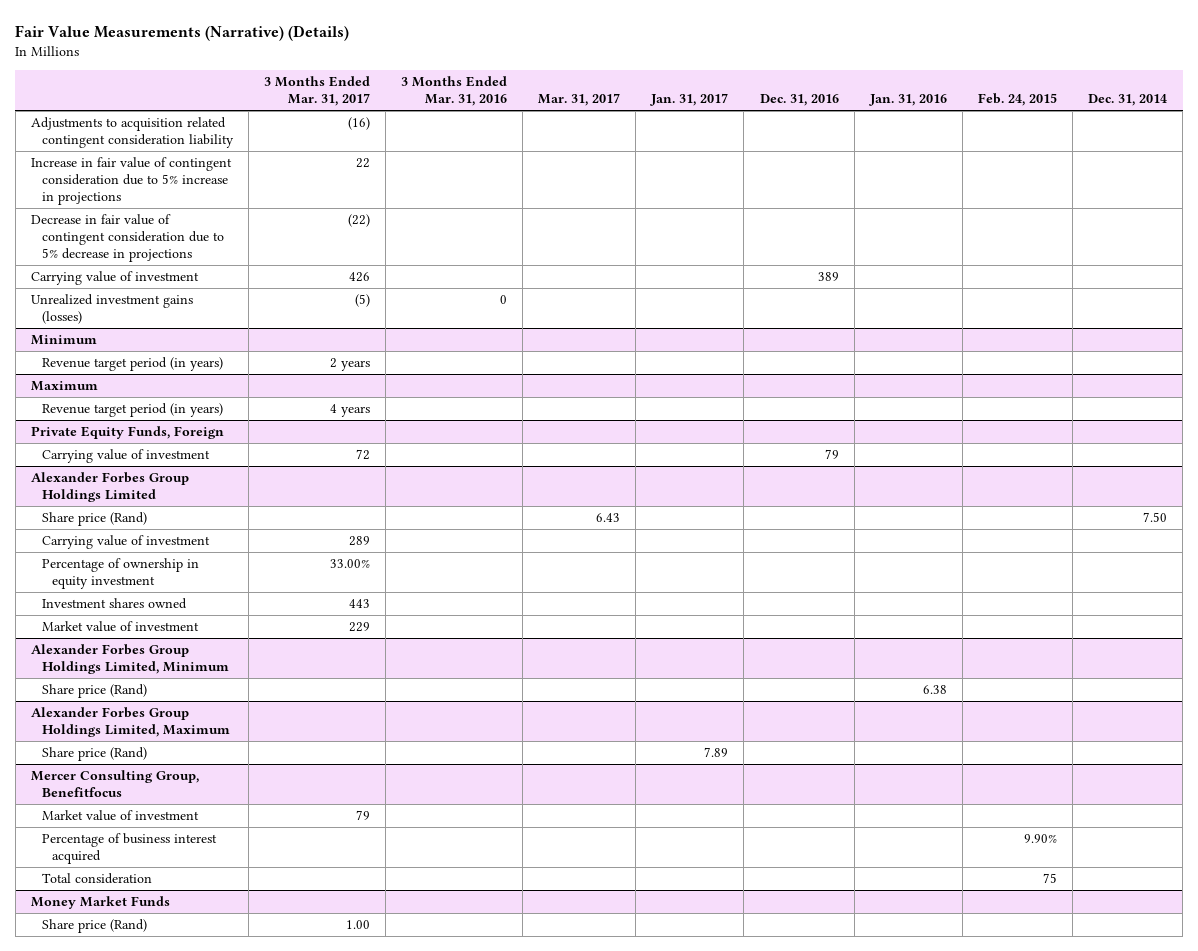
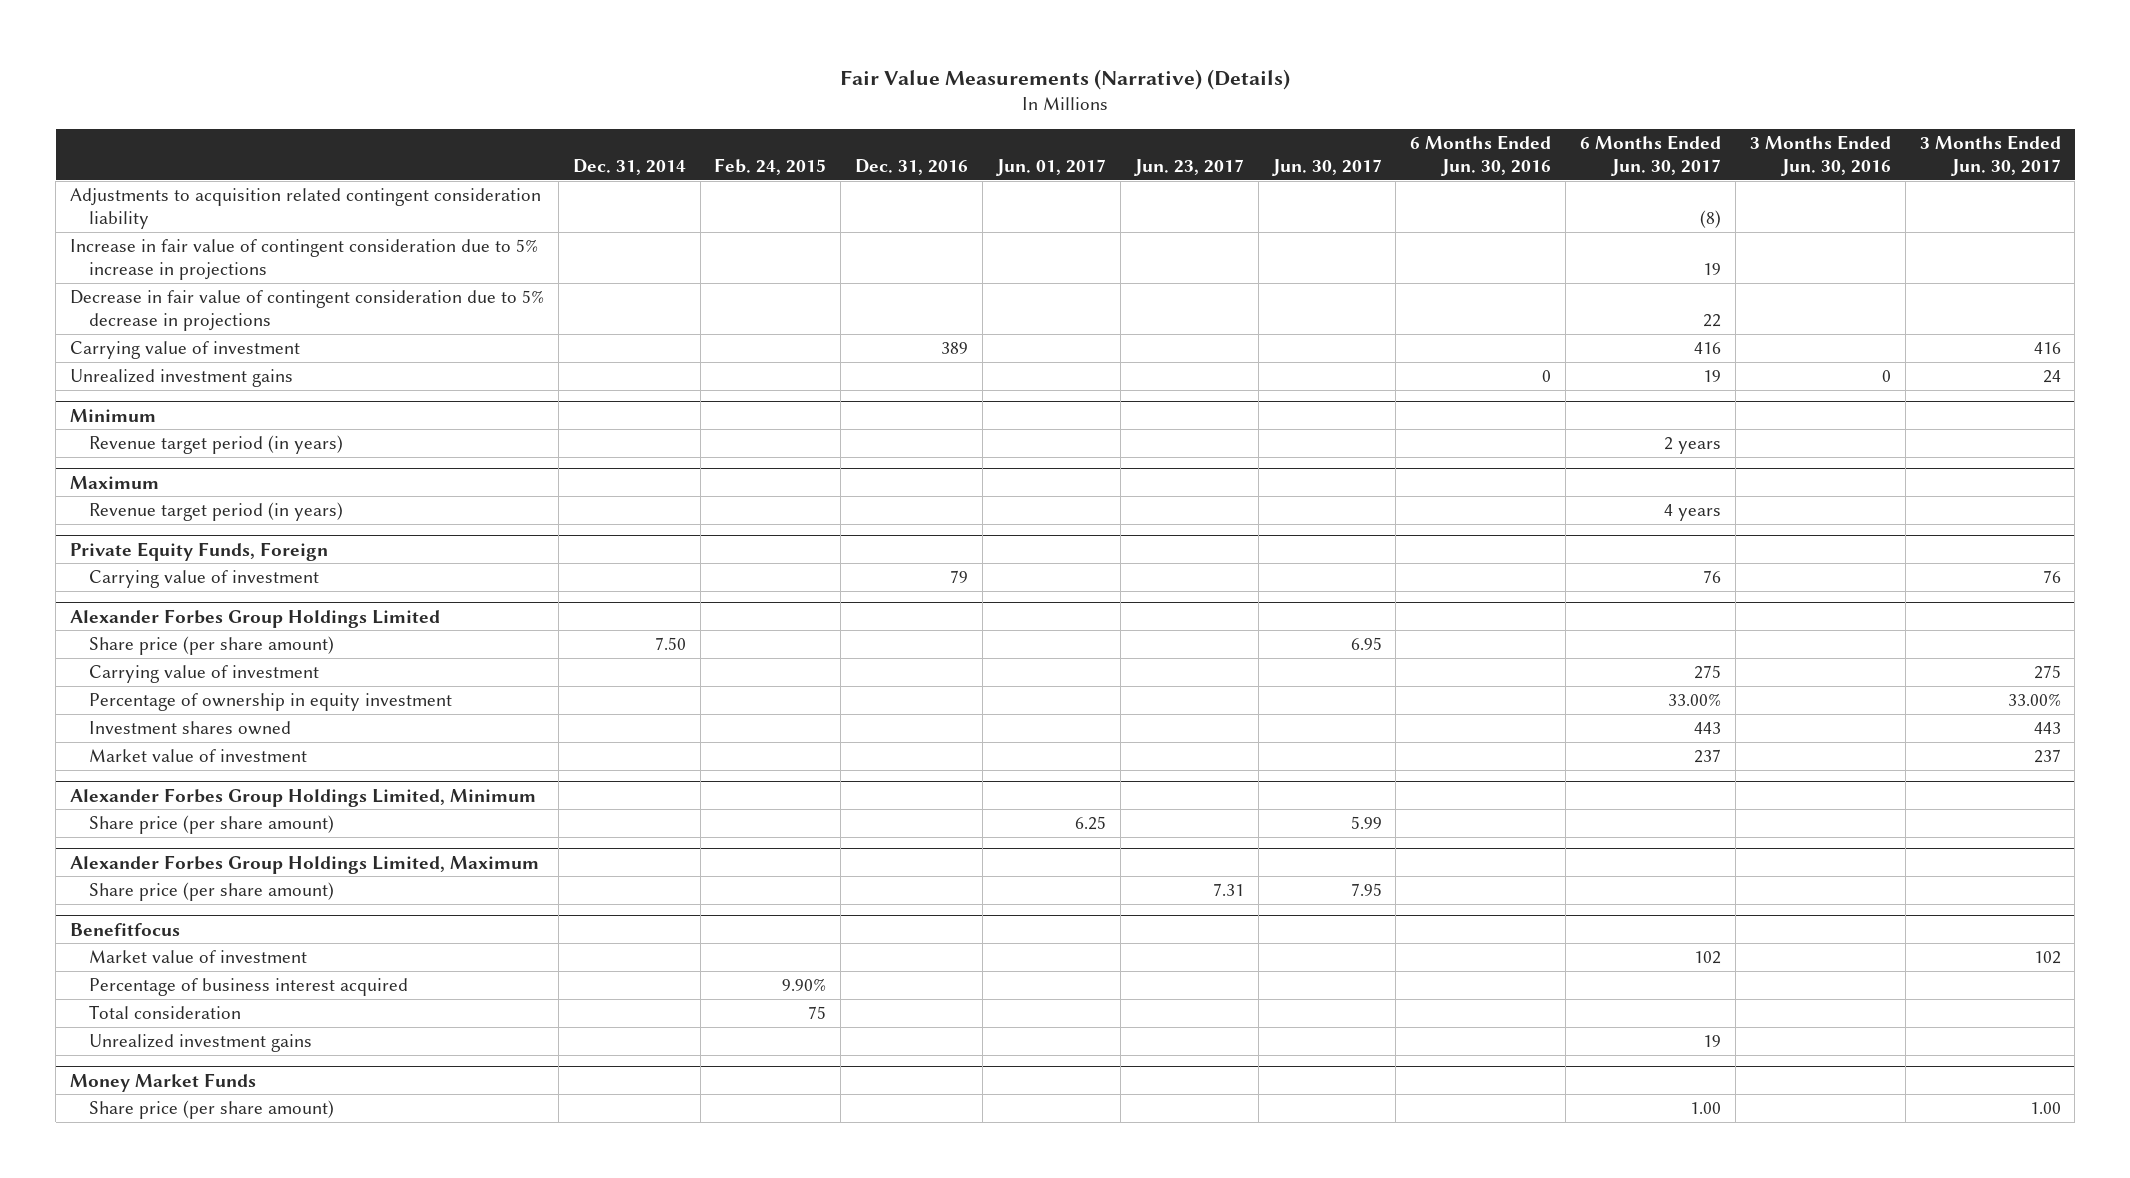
[263,76,370,107] 3 Months Ended Mar. 31, 2017 -> none
[400,76,507,107] 3 Months Ended Mar. 31, 2016 -> none
[538,93,621,107] Mar. 31, 2017 -> none
[650,93,729,107] Jan. 31, 2017 -> none
[868,94,947,107] Jan. 31, 2016 -> none
none -> [995,158,1106,176] Jun. 01, 2017
none -> [1133,158,1244,176] Jun. 23, 2017
none -> [1271,158,1382,176] Jun. 30, 2017
none -> [1410,134,1552,176] 6 Months Ended Jun. 30, 2016
none -> [1580,134,1722,176] 6 Months Ended Jun. 30, 2017
none -> [1749,134,1891,176] 3 Months Ended Jun. 30, 2016
none -> [1919,134,2061,176] 3 Months Ended Jun. 30, 2017
[30,294,193,325] Unrealized investment gains (losses) -> [69,369,293,388] Unrealized investment gains
[41,512,147,527] Share price (Rand) -> [88,636,334,656] Share price (per share amount)
[41,684,147,699] Share price (Rand) -> [88,815,334,835] Share price (per share amount)
[41,747,147,762] Share price (Rand) -> [88,882,334,902] Share price (per share amount)
[30,770,199,798] Mercer Consulting Group, Benefitfocus -> [69,922,180,936] Benefitfocus
none -> [88,1034,312,1053] Unrealized investment gains
[41,919,147,934] Share price (Rand) -> [88,1100,334,1120] Share price (per share amount)

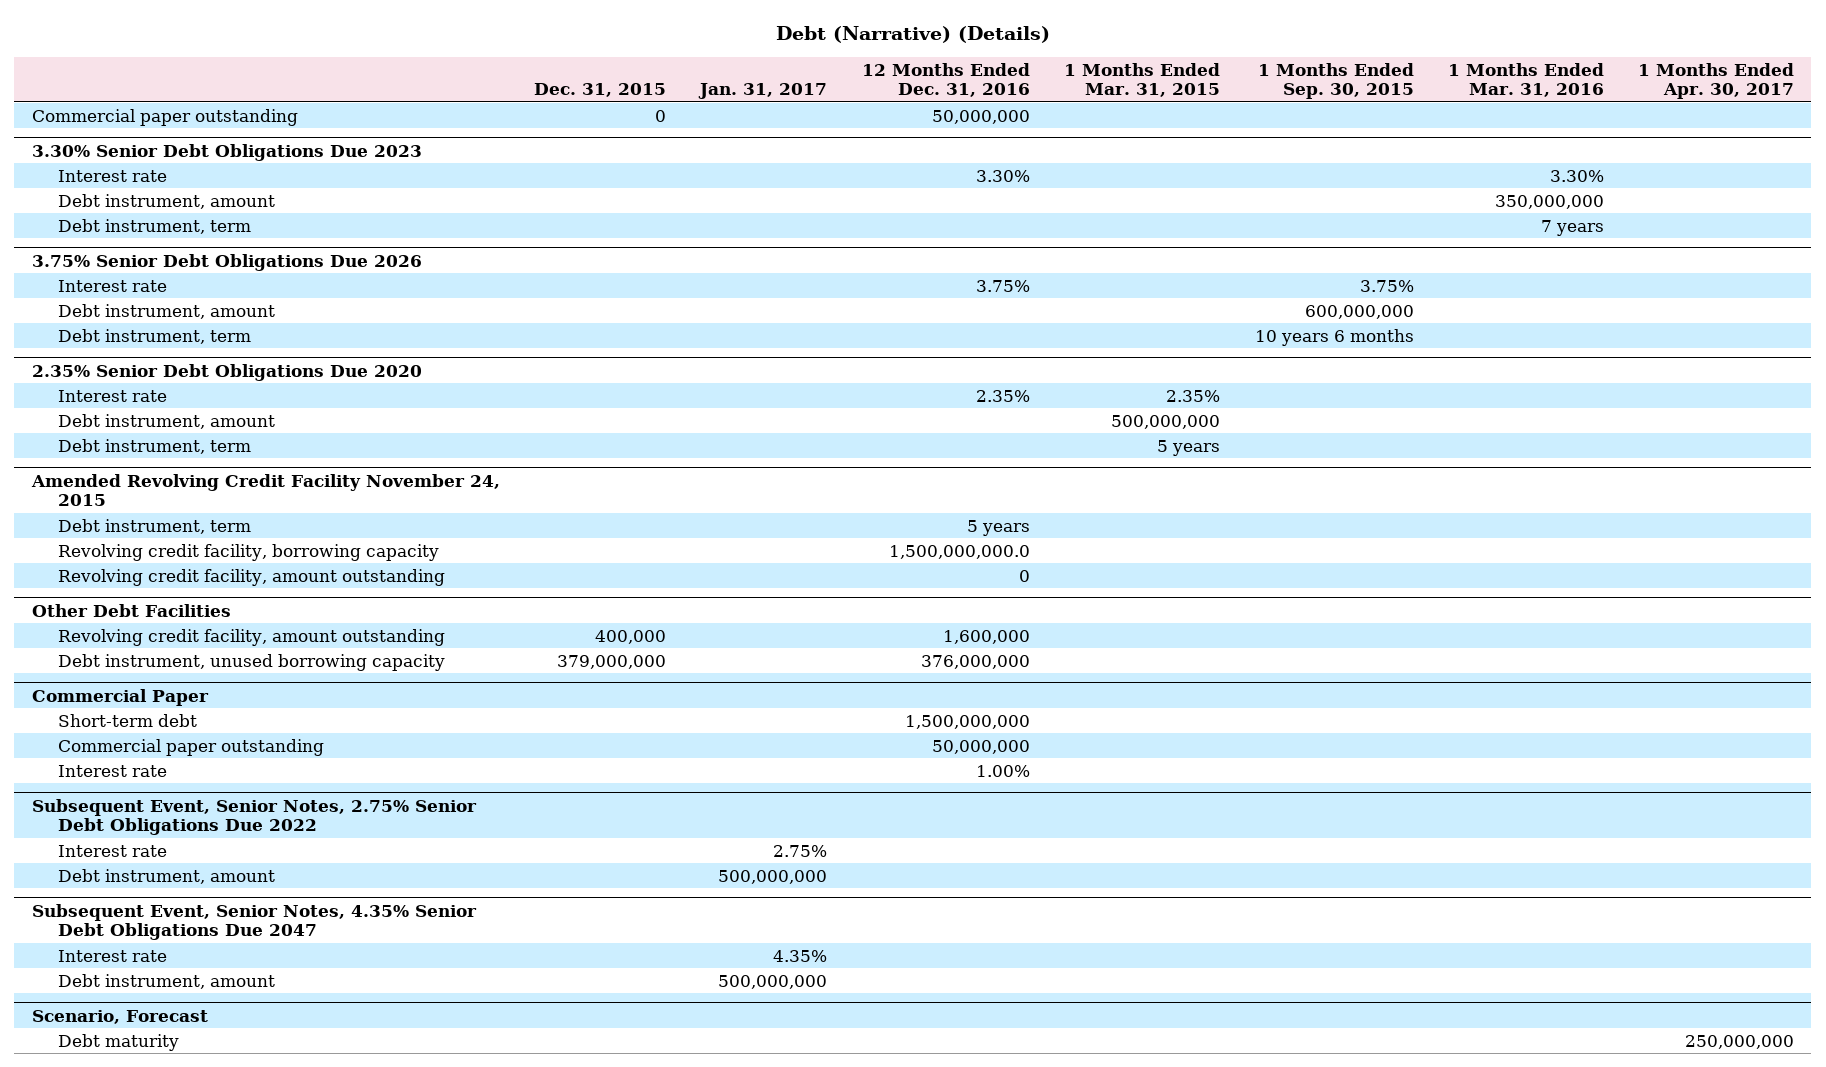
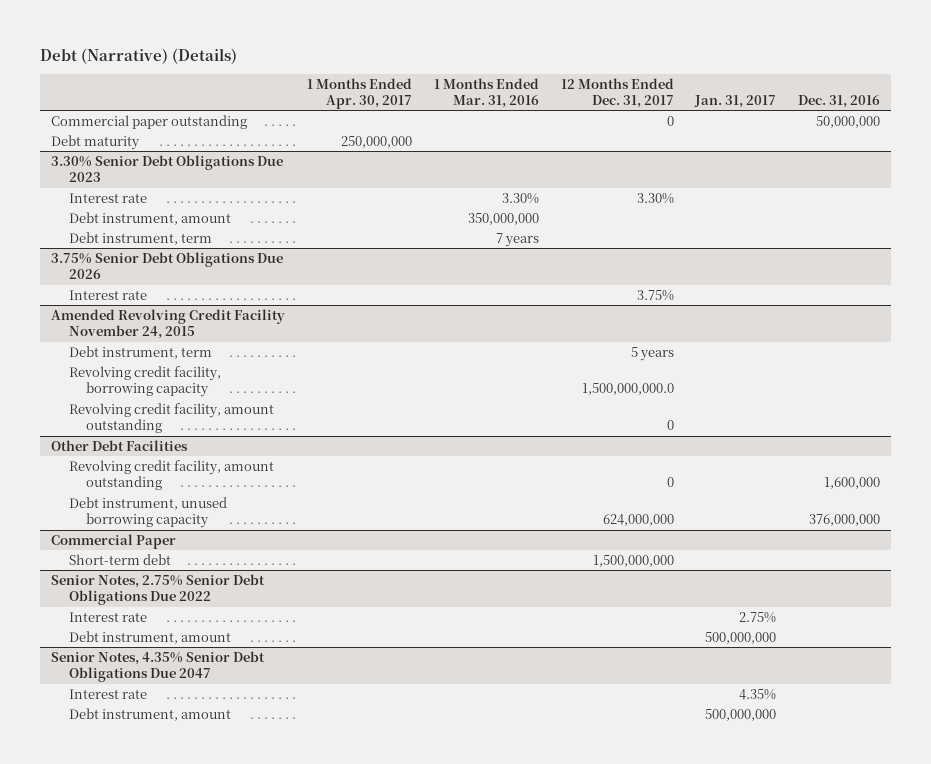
[534,83,667,98] Dec. 31, 2015 -> none
[861,62,1030,98] 12 Months Ended Dec. 31, 2016 -> none
[1064,62,1221,98] 1 Months Ended Mar. 31, 2015 -> none
[1257,62,1414,100] 1 Months Ended Sep. 30, 2015 -> none
none -> [560,77,674,108] 12 Months Ended Dec. 31, 2017
none -> [798,94,881,108] Dec. 31, 2016
none -> [51,134,141,150] Debt maturity
[57,303,275,319] Debt instrument, amount -> none
[57,328,251,344] Debt instrument, term -> none
[31,363,422,381] 2.35% Senior Debt Obligations Due 2020 -> none
[57,389,167,402] Interest rate -> none
[57,413,275,429] Debt instrument, amount -> none
[57,438,251,454] Debt instrument, term -> none
[57,738,324,756] Commercial paper outstanding -> none
[57,764,167,777] Interest rate -> none
[31,798,477,836] Subsequent Event, Senior Notes, 2.75% Senior Debt Obligations Due 2022 -> [51,573,266,606] Senior Notes, 2.75% Senior Debt Obligations Due 2022
[31,903,477,941] Subsequent Event, Senior Notes, 4.35% Senior Debt Obligations Due 2047 -> [51,650,266,683] Senior Notes, 4.35% Senior Debt Obligations Due 2047
[31,1009,208,1024] Scenario, Forecast -> none
[57,1033,179,1051] Debt maturity -> none

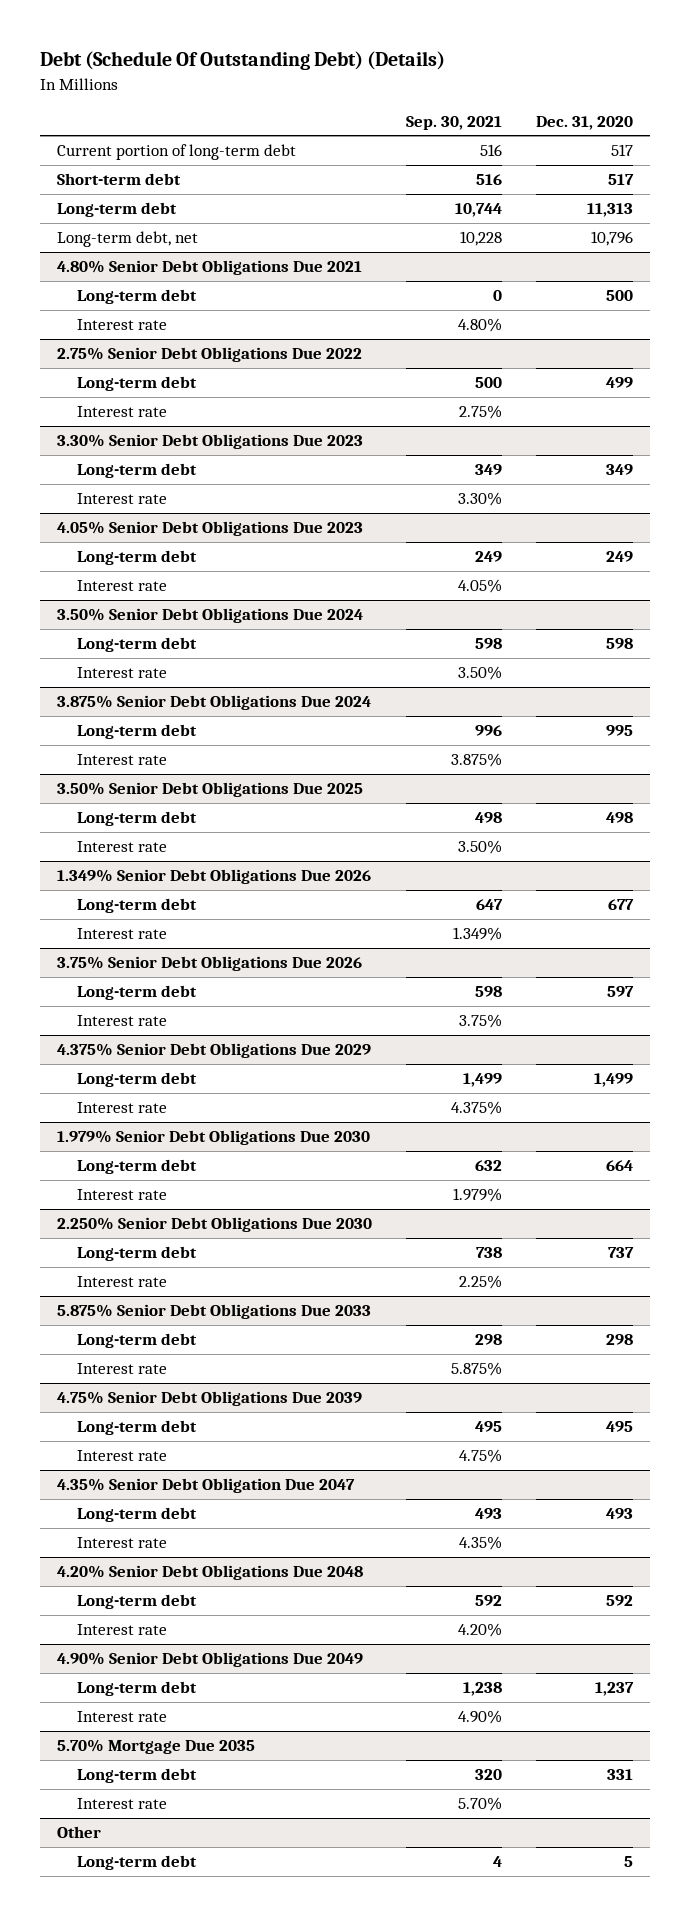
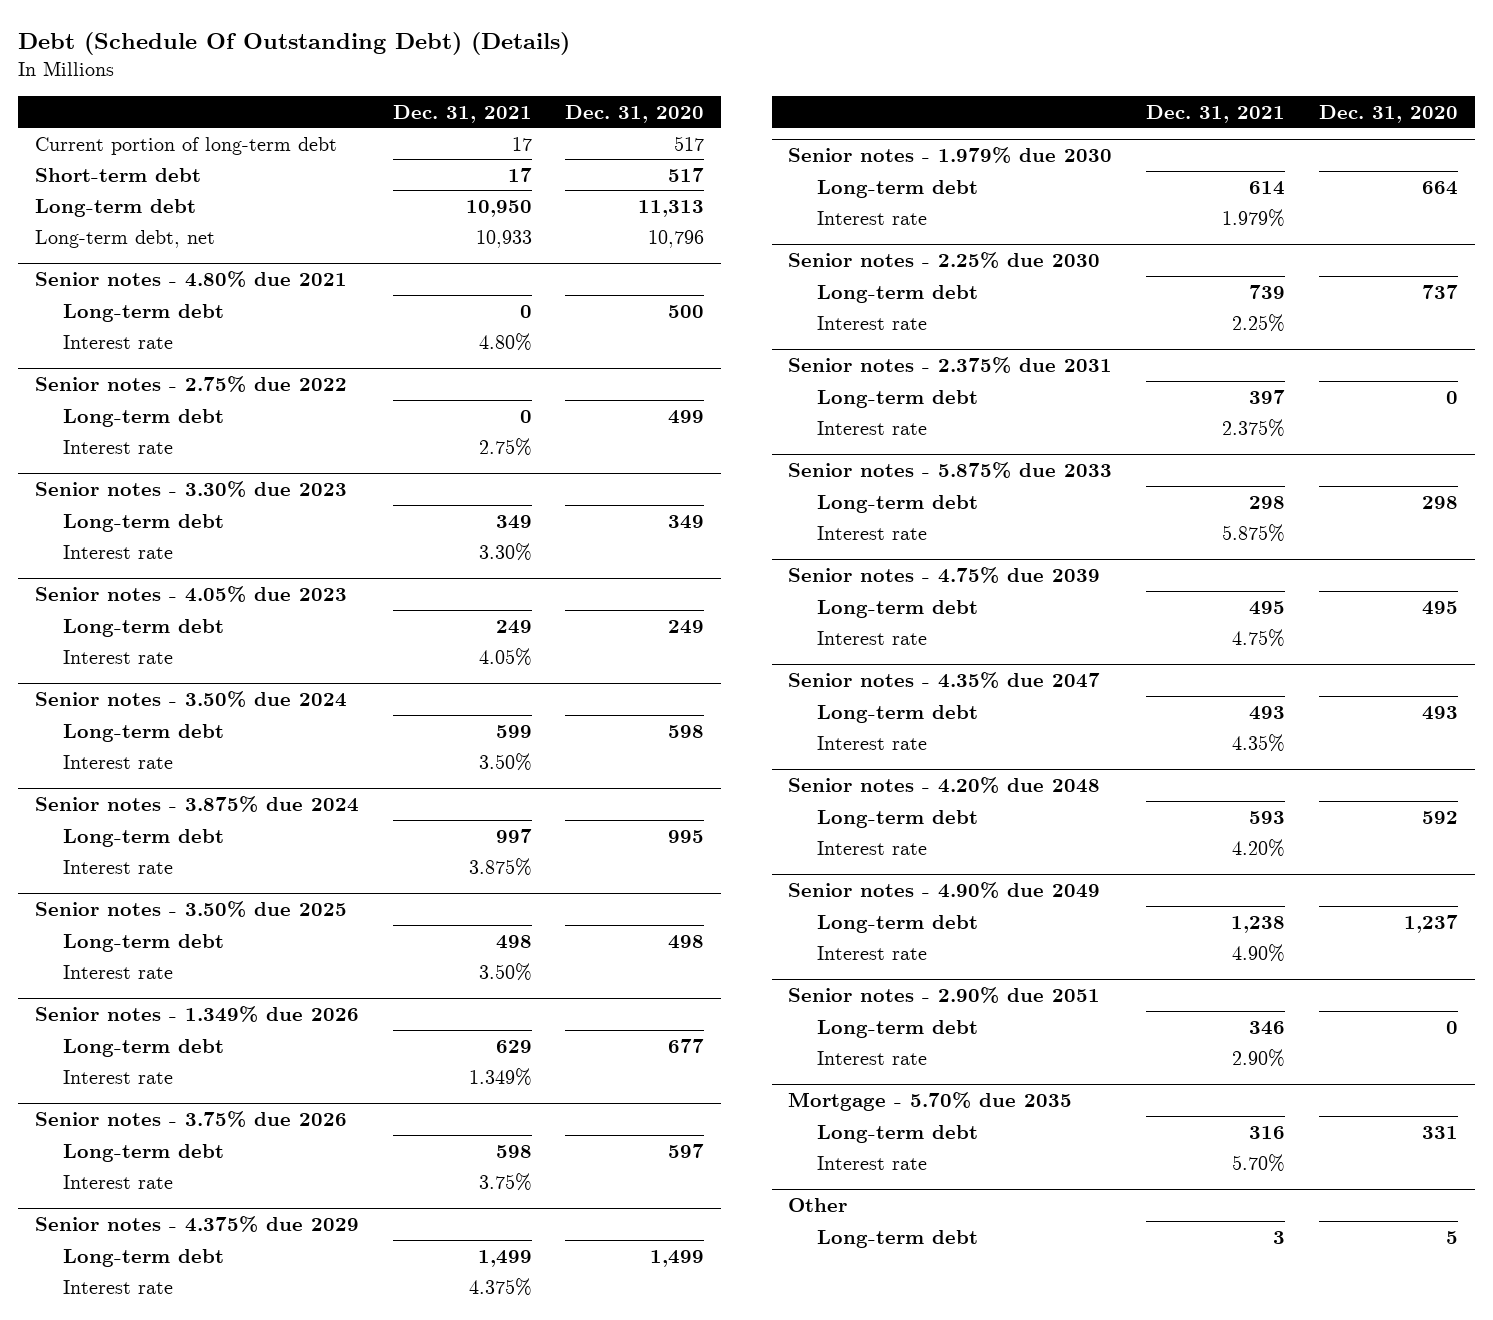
[406,115,503,130] Sep. 30, 2021 -> none
none -> [392,104,532,123] Dec. 31, 2021
[57,260,363,276] 4.80% Senior Debt Obligations Due 2021 -> [34,271,347,288] Senior notes - 4.80% due 2021
[57,347,363,363] 2.75% Senior Debt Obligations Due 2022 -> [34,376,347,393] Senior notes - 2.75% due 2022
[57,434,364,450] 3.30% Senior Debt Obligations Due 2023 -> [34,481,347,498] Senior notes - 3.30% due 2023
[57,521,364,537] 4.05% Senior Debt Obligations Due 2023 -> [34,586,347,603] Senior notes - 4.05% due 2023
[57,608,364,624] 3.50% Senior Debt Obligations Due 2024 -> [34,691,347,708] Senior notes - 3.50% due 2024
[57,695,372,711] 3.875% Senior Debt Obligations Due 2024 -> [34,796,359,813] Senior notes - 3.875% due 2024
[57,782,364,798] 3.50% Senior Debt Obligations Due 2025 -> [34,901,347,918] Senior notes - 3.50% due 2025
[57,869,372,885] 1.349% Senior Debt Obligations Due 2026 -> [34,1006,359,1023] Senior notes - 1.349% due 2026
[57,956,363,972] 3.75% Senior Debt Obligations Due 2026 -> [34,1111,347,1128] Senior notes - 3.75% due 2026
[57,1043,372,1059] 4.375% Senior Debt Obligations Due 2029 -> [34,1216,359,1233] Senior notes - 4.375% due 2029
[57,1130,371,1146] 1.979% Senior Debt Obligations Due 2030 -> [788,147,1113,164] Senior notes - 1.979% due 2030
[57,1217,373,1233] 2.250% Senior Debt Obligations Due 2030 -> [788,252,1101,269] Senior notes - 2.25% due 2030
none -> [788,357,1113,374] Senior notes - 2.375% due 2031
none -> [816,389,978,408] Long-term debt
none -> [816,420,927,435] Interest rate
[57,1304,372,1320] 5.875% Senior Debt Obligations Due 2033 -> [788,462,1113,479] Senior notes - 5.875% due 2033
[57,1391,363,1407] 4.75% Senior Debt Obligations Due 2039 -> [788,567,1101,584] Senior notes - 4.75% due 2039
[57,1478,356,1494] 4.35% Senior Debt Obligation Due 2047 -> [788,672,1101,689] Senior notes - 4.35% due 2047
[57,1565,364,1581] 4.20% Senior Debt Obligations Due 2048 -> [788,777,1101,794] Senior notes - 4.20% due 2048
[57,1652,364,1668] 4.90% Senior Debt Obligations Due 2049 -> [788,882,1101,899] Senior notes - 4.90% due 2049
none -> [788,987,1101,1004] Senior notes - 2.90% due 2051
none -> [816,1019,978,1038] Long-term debt
none -> [816,1050,927,1065] Interest rate
[57,1739,256,1755] 5.70% Mortgage Due 2035 -> [788,1092,1073,1112] Mortgage - 5.70% due 2035

